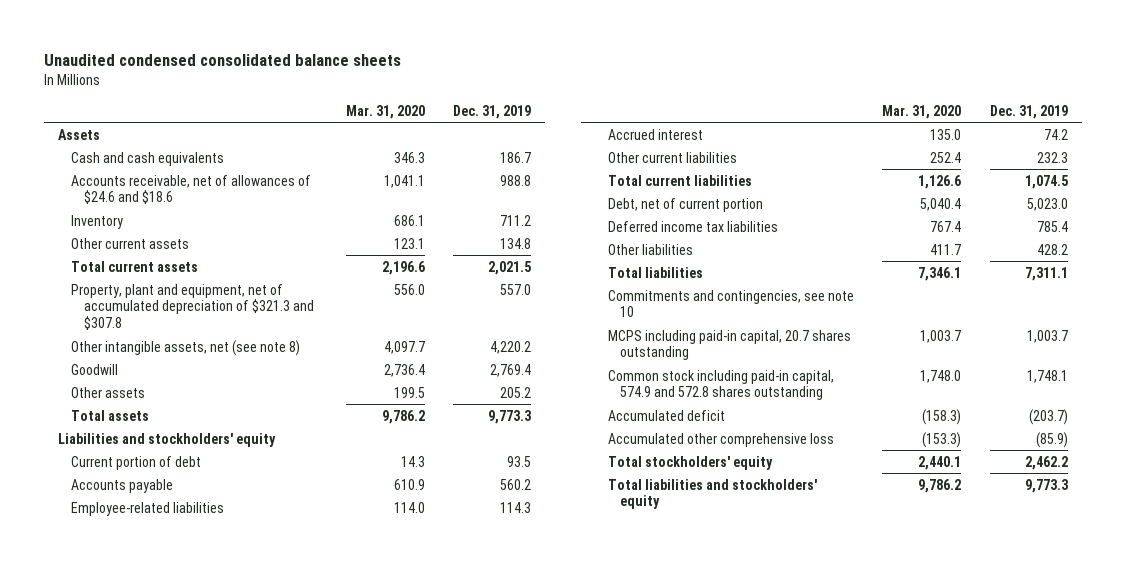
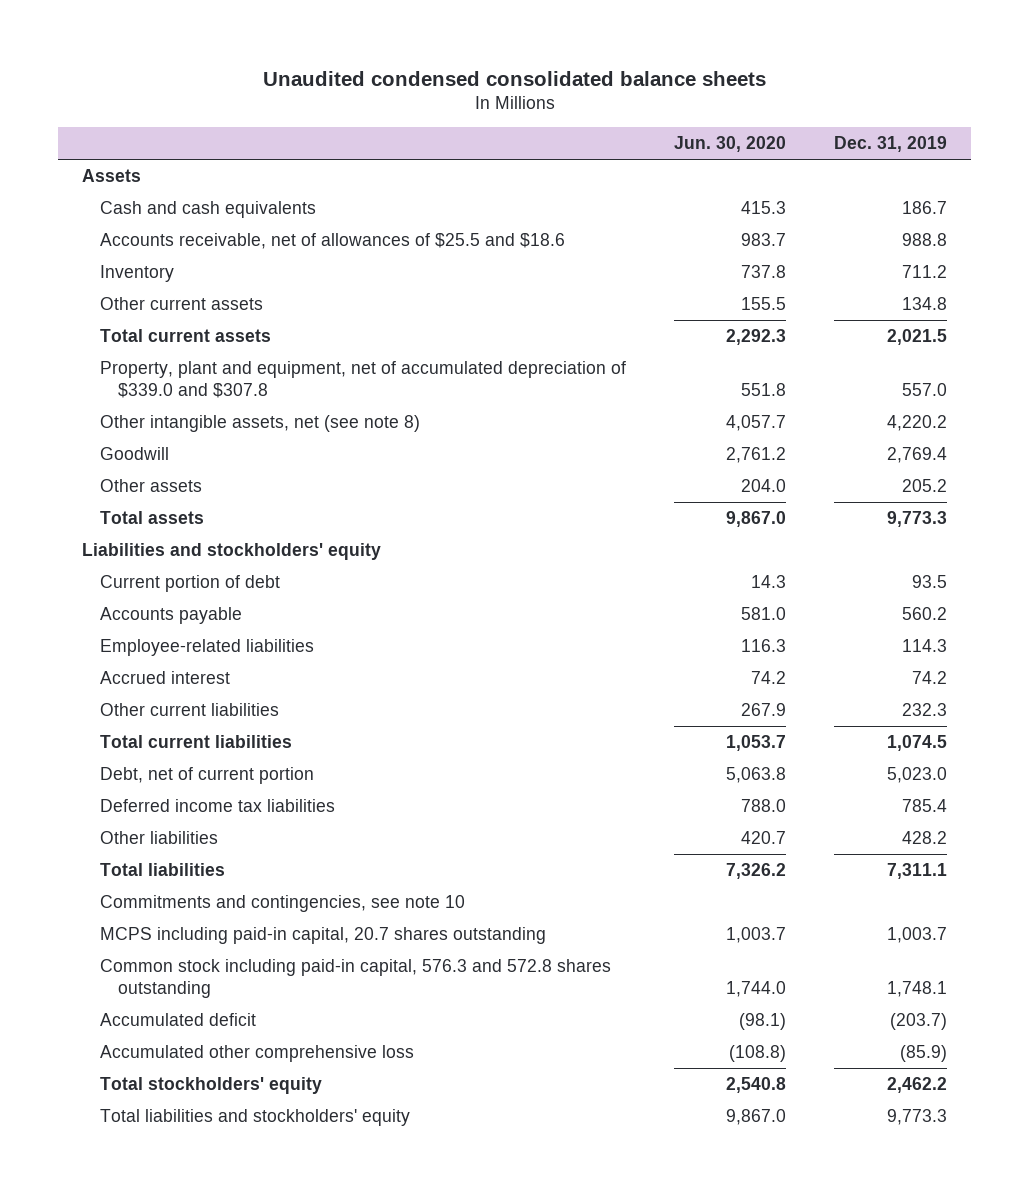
[345,104,425,119] Mar. 31, 2020 -> none
none -> [674,136,787,153] Jun. 30, 2020
[70,174,311,205] Accounts receivable, net of allowances of $24.6 and $18.6 -> [100,233,566,250] Accounts receivable, net of allowances of $25.5 and $18.6
[70,283,314,331] Property, plant and equipment, net of accumulated depreciation of $321.3 and $307.8 -> [100,361,627,399] Property, plant and equipment, net of accumulated depreciation of $339.0 and $307.8
[607,369,834,401] Common stock including paid-in capital, 574.9 and 572.8 shares outstanding -> [100,959,612,999] Common stock including paid-in capital, 576.3 and 572.8 shares outstanding

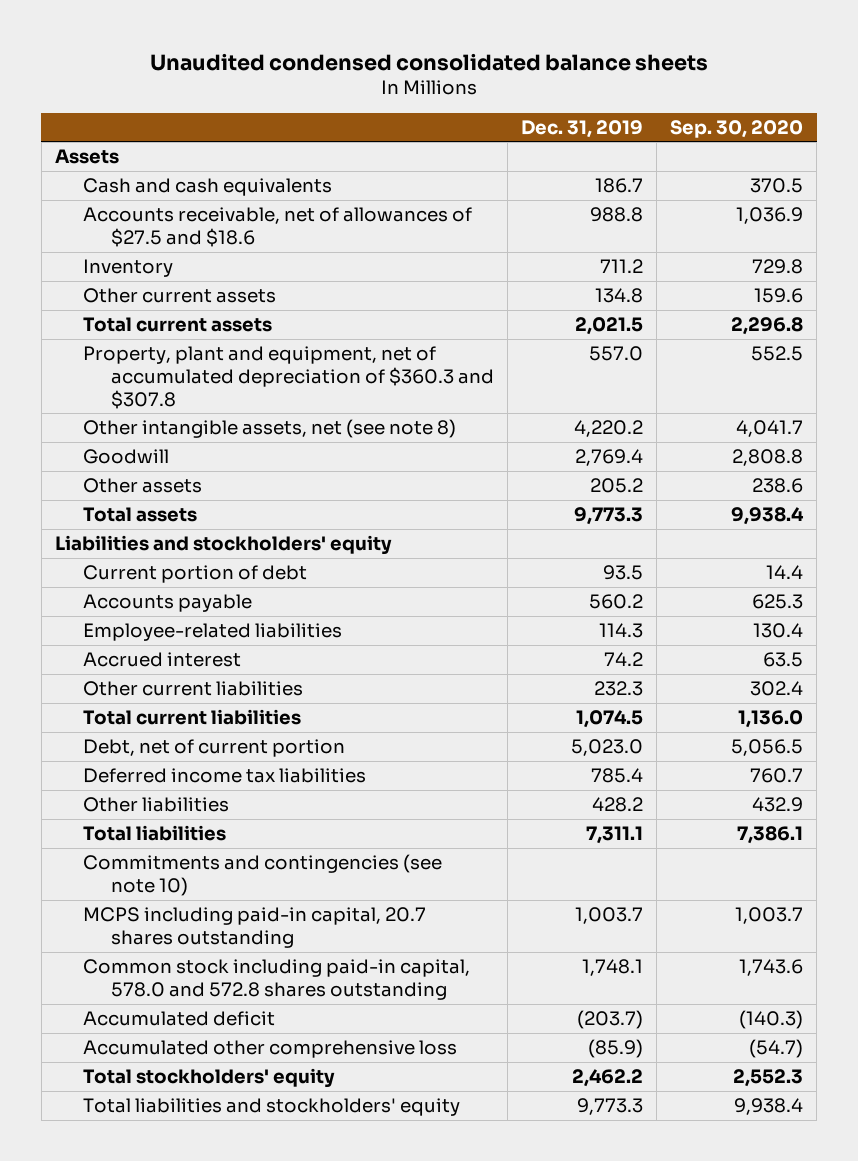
[674,136,787,153] Jun. 30, 2020 -> none
none -> [670,119,804,138] Sep. 30, 2020
[100,233,566,250] Accounts receivable, net of allowances of $25.5 and $18.6 -> [82,207,472,247] Accounts receivable, net of allowances of $27.5 and $18.6
[100,361,627,399] Property, plant and equipment, net of accumulated depreciation of $339.0 and $307.8 -> [82,346,495,409] Property, plant and equipment, net of accumulated depreciation of $360.3 and $307.8
[100,895,466,913] Commitments and contingencies, see note 10 -> [82,854,442,896] Commitments and contingencies (see note 10)
[100,959,612,999] Common stock including paid-in capital, 576.3 and 572.8 shares outstanding -> [82,959,470,1000] Common stock including paid-in capital, 578.0 and 572.8 shares outstanding

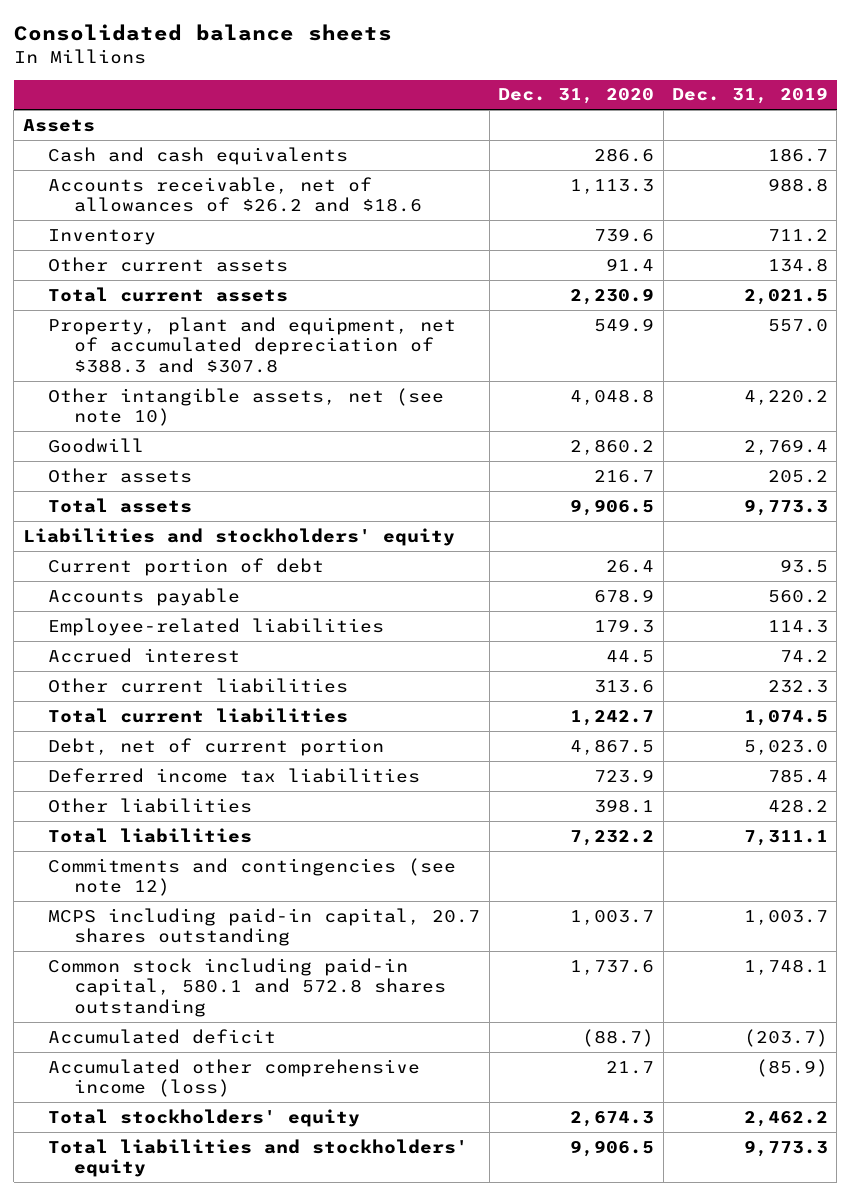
[149,52,708,71] Unaudited condensed consolidated balance sheets -> [13,23,392,41] Consolidated balance sheets
[670,119,804,138] Sep. 30, 2020 -> none
none -> [498,88,655,105] Dec. 31, 2020
[82,207,472,247] Accounts receivable, net of allowances of $27.5 and $18.6 -> [48,176,423,213] Accounts receivable, net of allowances of $26.2 and $18.6
[82,346,495,409] Property, plant and equipment, net of accumulated depreciation of $360.3 and $307.8 -> [48,316,457,373] Property, plant and equipment, net of accumulated depreciation of $388.3 and $307.8
[82,419,456,439] Other intangible assets, net (see note 8) -> [48,387,445,427] Other intangible assets, net (see note 10)
[82,854,442,896] Commitments and contingencies (see note 10) -> [48,857,457,897] Commitments and contingencies (see note 12)
[82,959,470,1000] Common stock including paid-in capital, 578.0 and 572.8 shares outstanding -> [48,957,447,1017] Common stock including paid-in capital, 580.1 and 572.8 shares outstanding
[82,1040,457,1059] Accumulated other comprehensive loss -> [48,1058,421,1098] Accumulated other comprehensive income (loss)

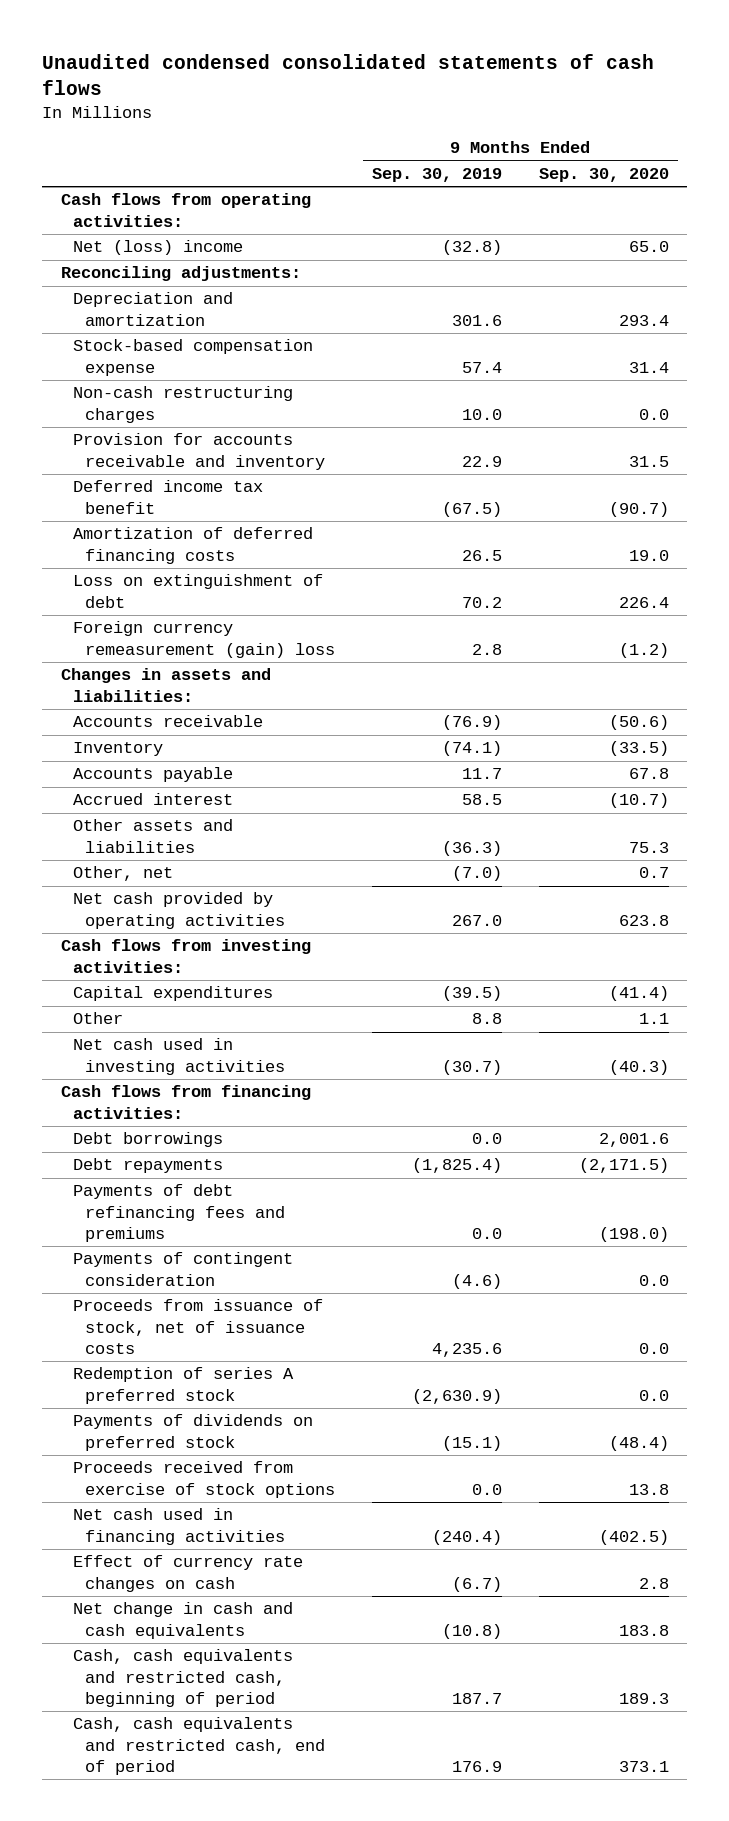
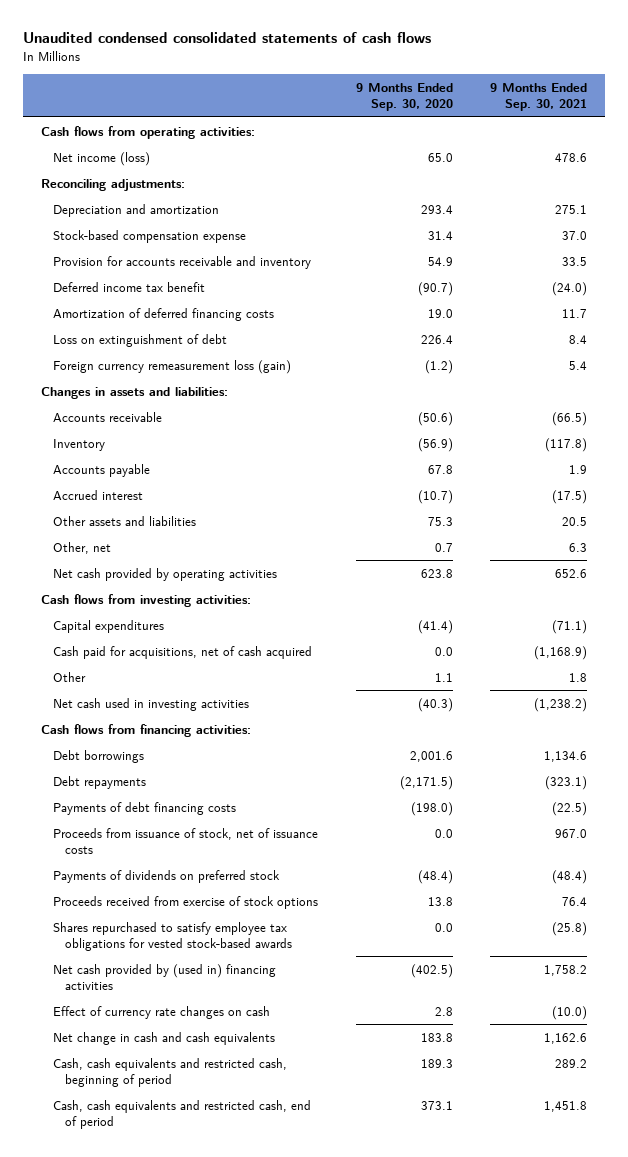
[371,167,502,182] Sep. 30, 2019 -> none
none -> [489,82,587,112] 9 Months Ended Sep. 30, 2021
[72,240,243,256] Net (loss) income -> [53,151,151,166] Net income (loss)
[72,386,293,423] Non-cash restructuring charges -> none
[628,455,669,467] 31.5 -> [427,256,453,266] 54.9
[72,621,335,658] Foreign currency remeasurement (gain) loss -> [53,359,292,374] Foreign currency remeasurement loss (gain)
[608,741,669,757] (33.5) -> [417,437,453,452] (56.9)
none -> [53,645,313,659] Cash paid for acquisitions, net of cash acquired
[72,1252,293,1286] Payments of contingent consideration -> none
[72,1184,285,1242] Payments of debt refinancing fees and premiums -> [53,801,237,815] Payments of debt financing costs
[72,1367,294,1404] Redemption of series A preferred stock -> none
none -> [53,921,293,952] Shares repurchased to satisfy employee tax obligations for vested stock-based awards
[72,1508,285,1545] Net cash used in financing activities -> [53,963,277,991] Net cash provided by (used in) financing activities

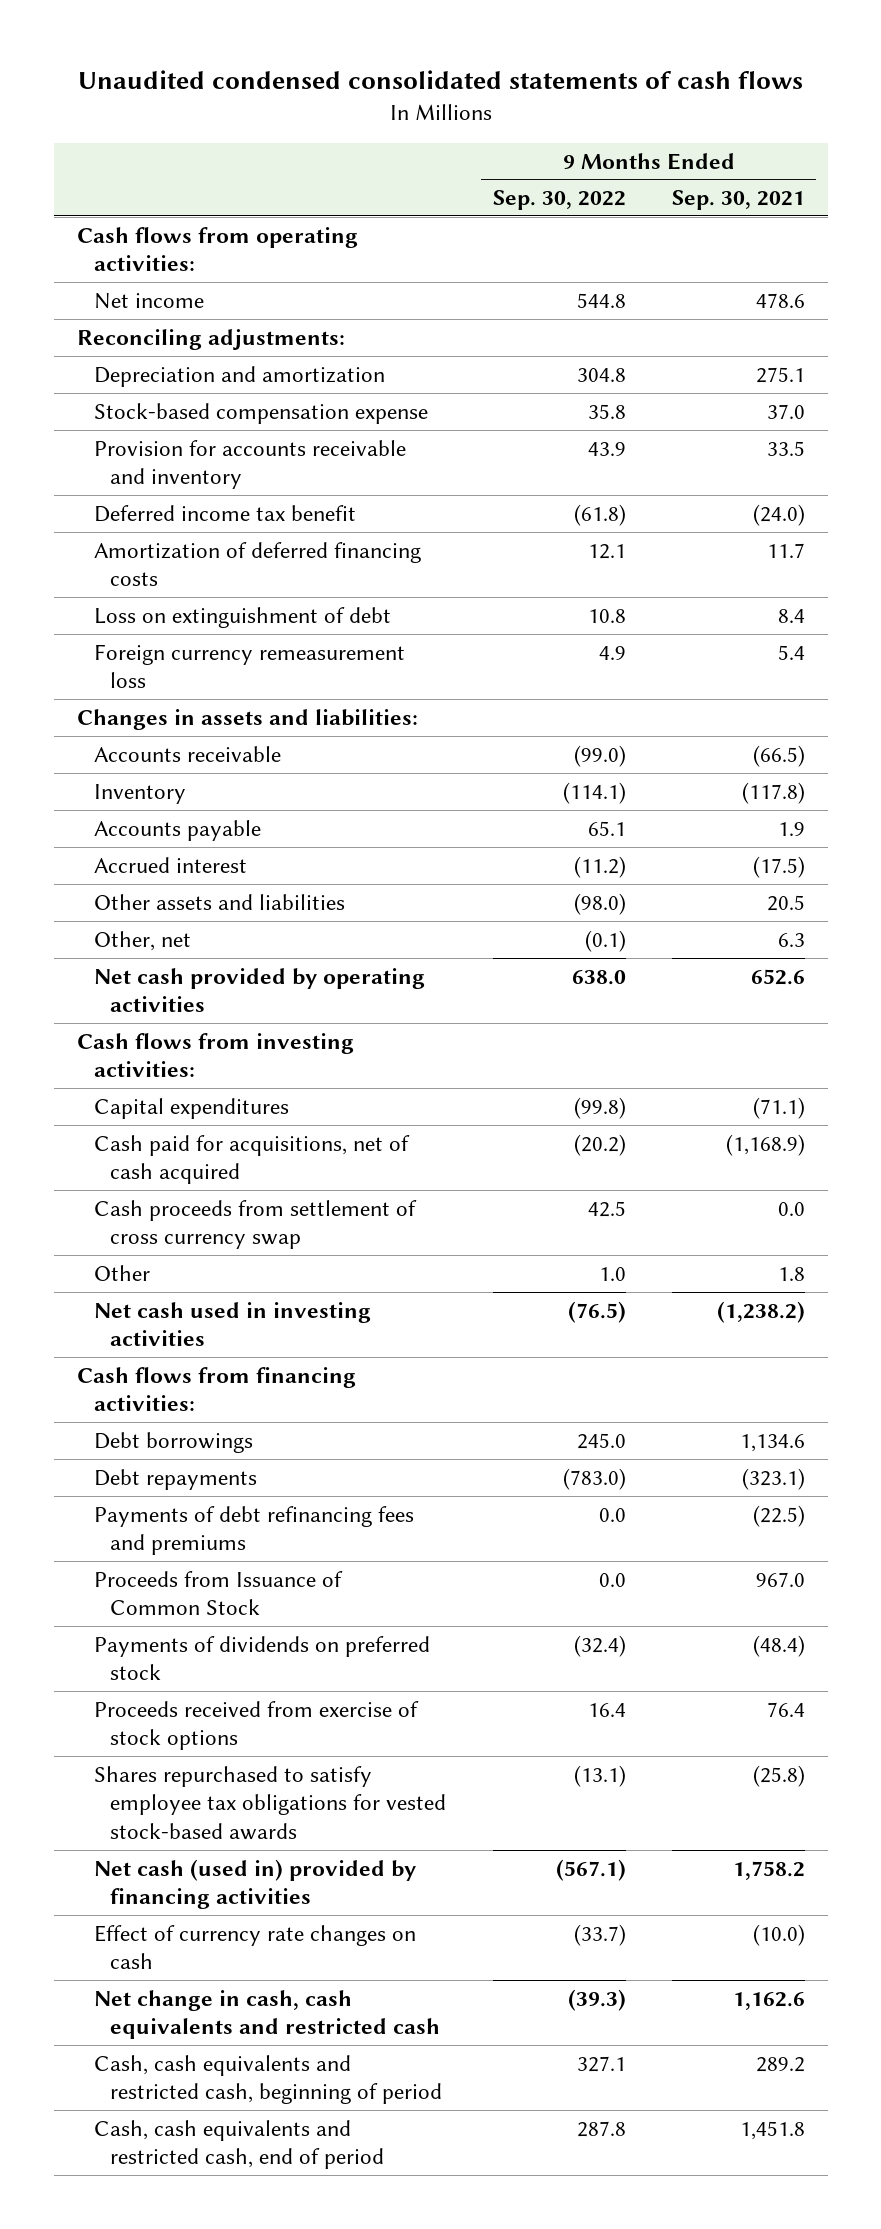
[355,82,453,112] 9 Months Ended Sep. 30, 2020 -> none
none -> [492,190,626,211] Sep. 30, 2022
[53,151,151,166] Net income (loss) -> [93,292,204,309] Net income
[53,359,292,374] Foreign currency remeasurement loss (gain) -> [93,643,405,689] Foreign currency remeasurement loss
none -> [93,1199,417,1250] Cash proceeds from settlement of cross currency swap
[53,801,237,815] Payments of debt financing costs -> [93,1505,414,1556] Payments of debt refinancing fees and premiums
[53,827,319,855] Proceeds from issuance of stock, net of issuance costs -> [93,1570,343,1616] Proceeds from Issuance of Common Stock
[53,963,277,991] Net cash provided by (used in) financing activities -> [93,1858,416,1910] Net cash (used in) provided by financing activities
[53,1031,276,1045] Net change in cash and cash equivalents -> [93,1989,441,2040] Net change in cash, cash equivalents and restricted cash

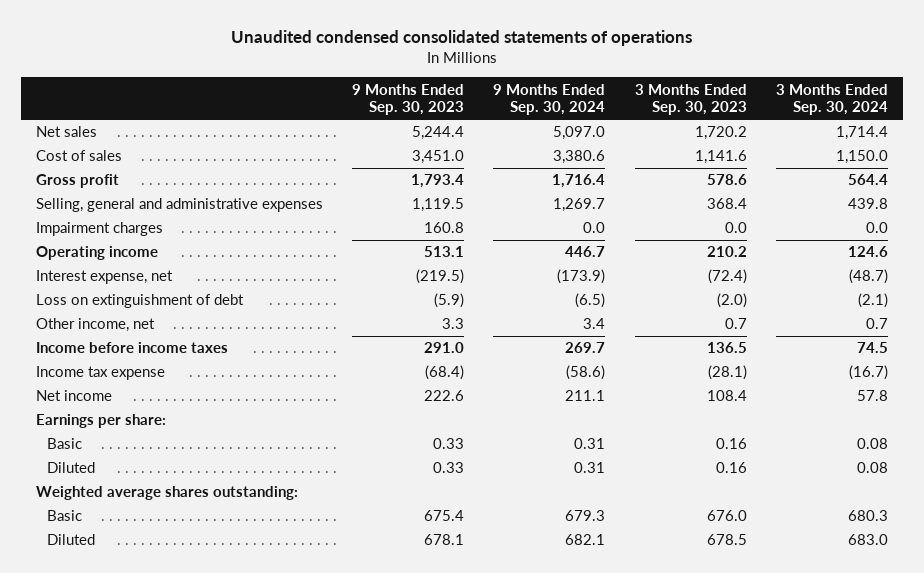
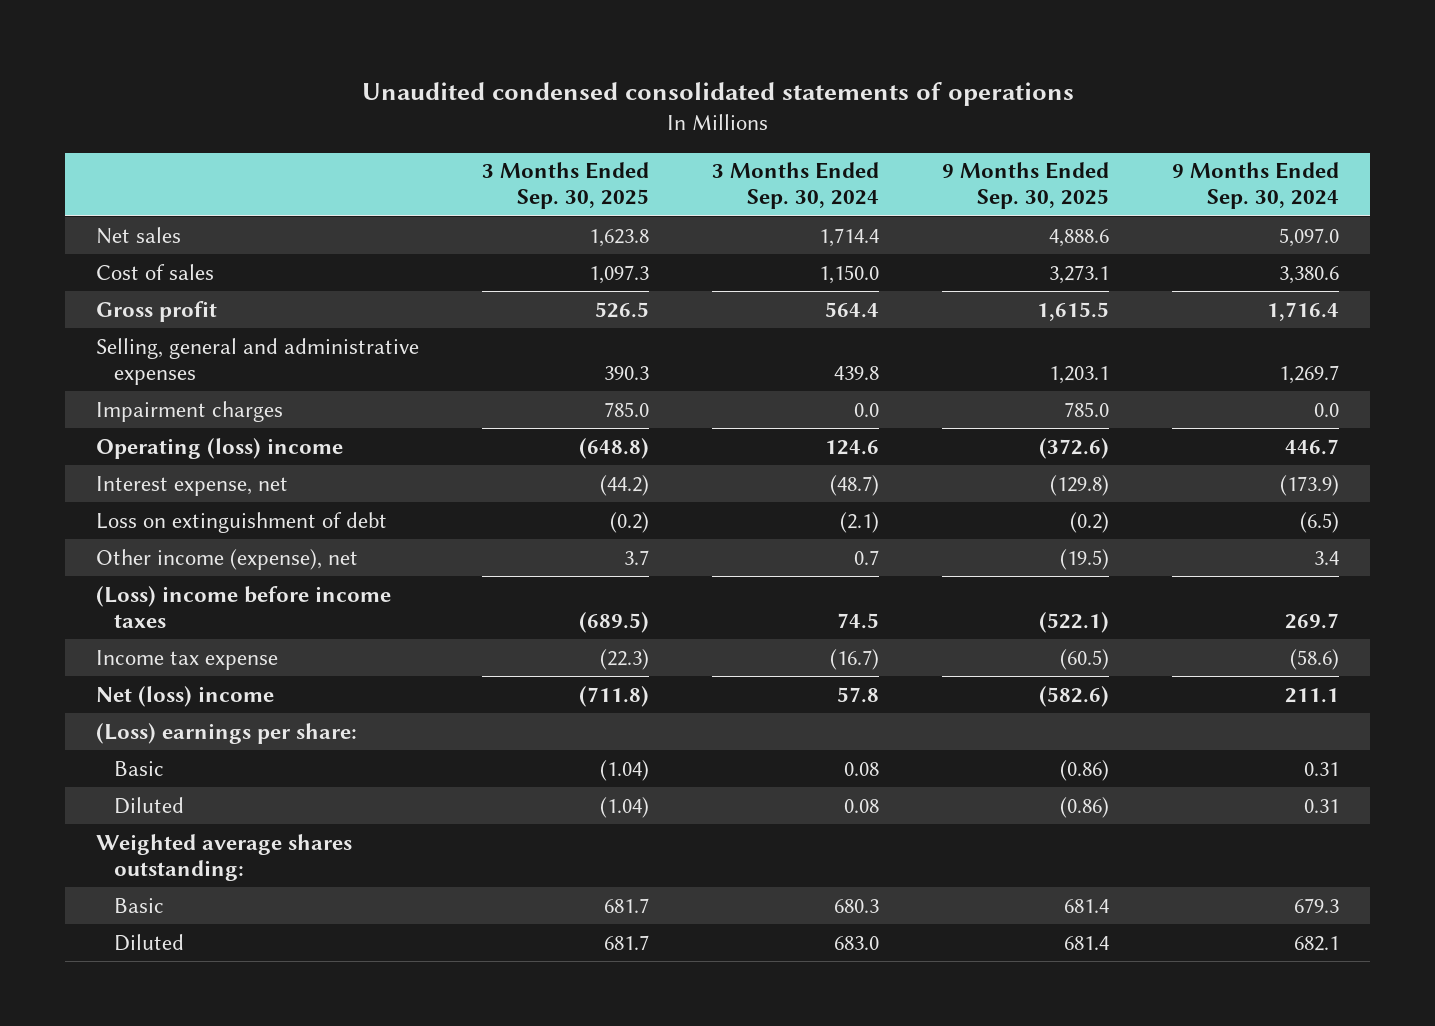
[352,83,465,116] 9 Months Ended Sep. 30, 2023 -> none
[634,83,747,116] 3 Months Ended Sep. 30, 2023 -> none
none -> [482,162,650,210] 3 Months Ended Sep. 30, 2025
none -> [941,162,1109,210] 9 Months Ended Sep. 30, 2025
[35,246,158,261] Operating income -> [96,437,344,459] Operating (loss) income
[35,318,155,333] Other income, net -> [96,548,359,570] Other income (expense), net
[35,342,228,354] Income before income taxes -> [96,585,392,628] (Loss) income before income taxes
[35,390,112,402] Net income -> [96,685,275,707] Net (loss) income
[35,414,166,429] Earnings per share: -> [96,722,358,744] (Loss) earnings per share:

